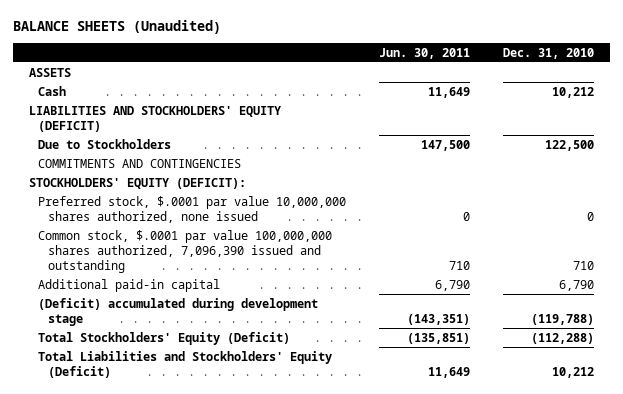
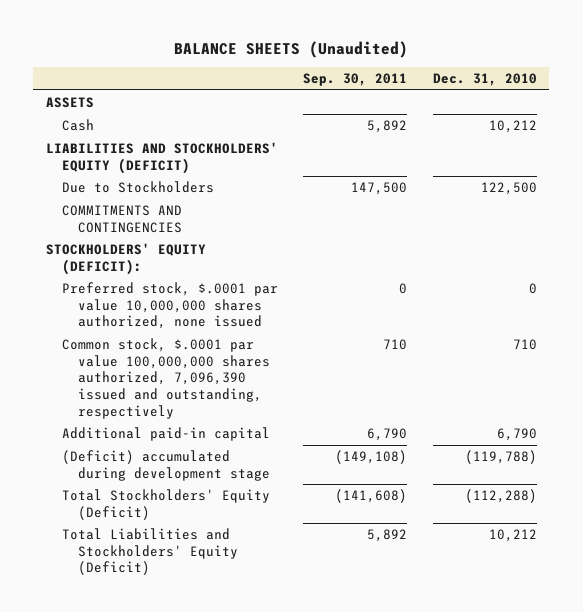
[379,47,471,59] Jun. 30, 2011 -> none
none -> [303,73,408,87] Sep. 30, 2011
[38,229,333,273] Common stock, $.0001 par value 100,000,000 shares authorized, 7,096,390 issued and outstanding -> [62,337,270,419] Common stock, $.0001 par value 100,000,000 shares authorized, 7,096,390 issued and outstanding, respectively

